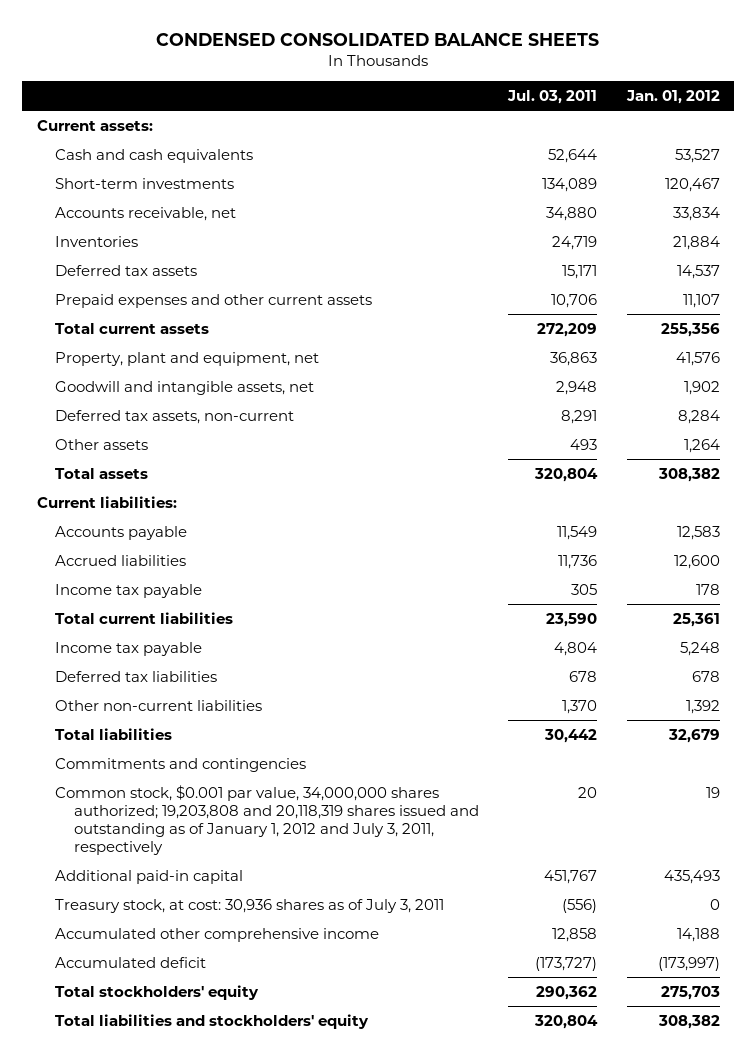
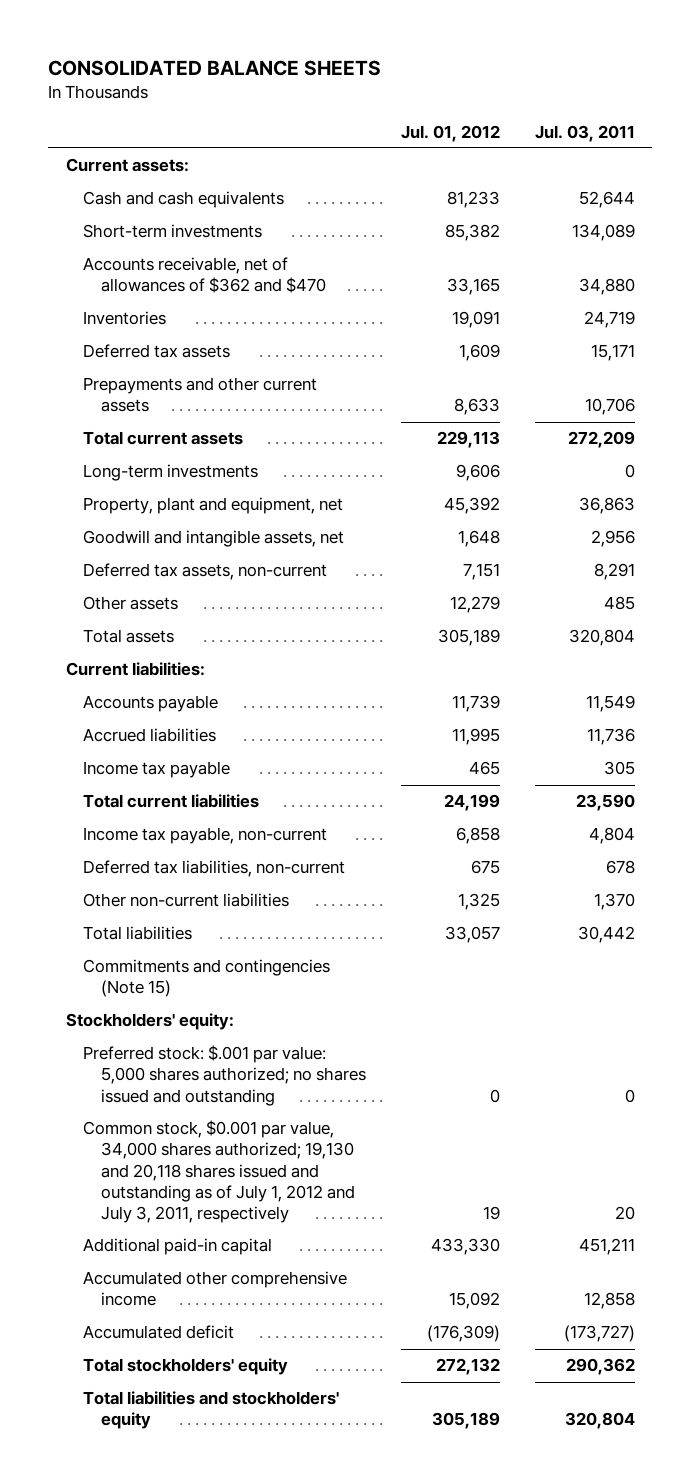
[156,32,600,46] CONDENSED CONSOLIDATED BALANCE SHEETS -> [48,59,382,76] CONSOLIDATED BALANCE SHEETS
[625,90,720,105] Jan. 01, 2012 -> none
none -> [400,124,500,142] Jul. 01, 2012
[55,206,237,221] Accounts receivable, net -> [83,257,326,294] Accounts receivable, net of allowances of $362 and $470
[55,293,373,308] Prepaid expenses and other current assets -> [83,377,318,413] Prepayments and other current assets
none -> [83,464,259,482] Long-term investments
[556,380,598,395] 2,948 -> [590,530,635,548] 2,956
[570,438,598,450] 493 -> [603,596,635,611] 485
[55,641,203,656] Income tax payable -> [83,827,328,845] Income tax payable, non-current
[55,670,218,682] Deferred tax liabilities -> [83,860,346,878] Deferred tax liabilities, non-current
[55,898,445,913] Treasury stock, at cost: 30,936 shares as of July 3, 2011 -> none
[55,757,307,772] Commitments and contingencies -> [83,959,331,998] Commitments and contingencies (Note 15)
none -> [65,1013,234,1031] Stockholders' equity:
none -> [83,1045,366,1106] Preferred stock: $.001 par value: 5,000 shares authorized; no shares issued and outstanding
[55,784,480,855] Common stock, $0.001 par value, 34,000,000 shares authorized; 19,203,808 and 20,118,319 shares issued and outstanding as of January 1, 2012 and July 3, 2011, respectively -> [83,1120,355,1223] Common stock, $0.001 par value, 34,000 shares authorized; 19,130 and 20,118 shares issued and outstanding as of July 1, 2012 and July 3, 2011, respectively
[544,869,598,884] 451,767 -> [578,1238,635,1256] 451,211

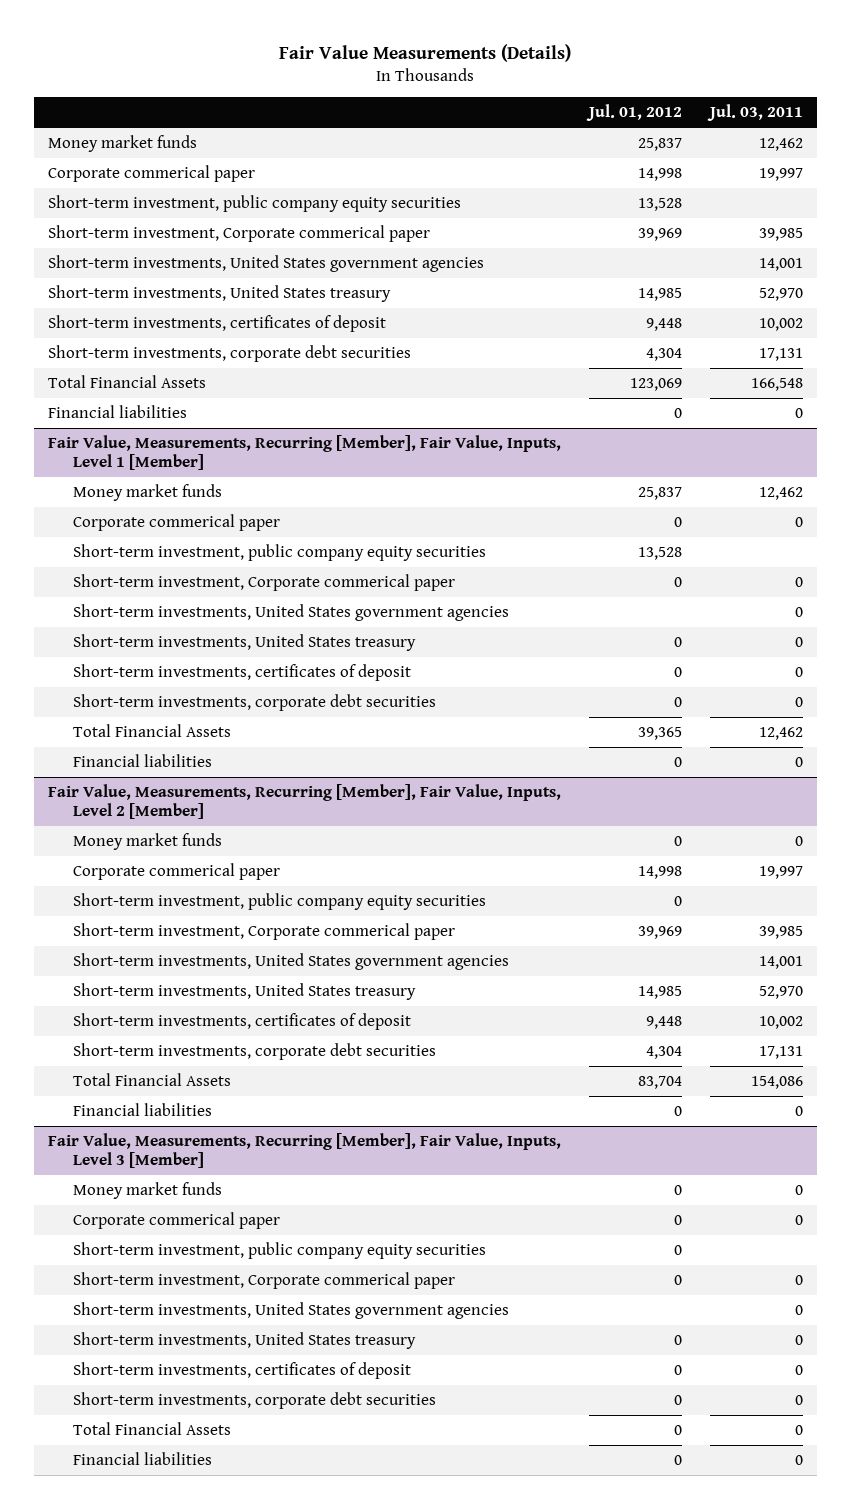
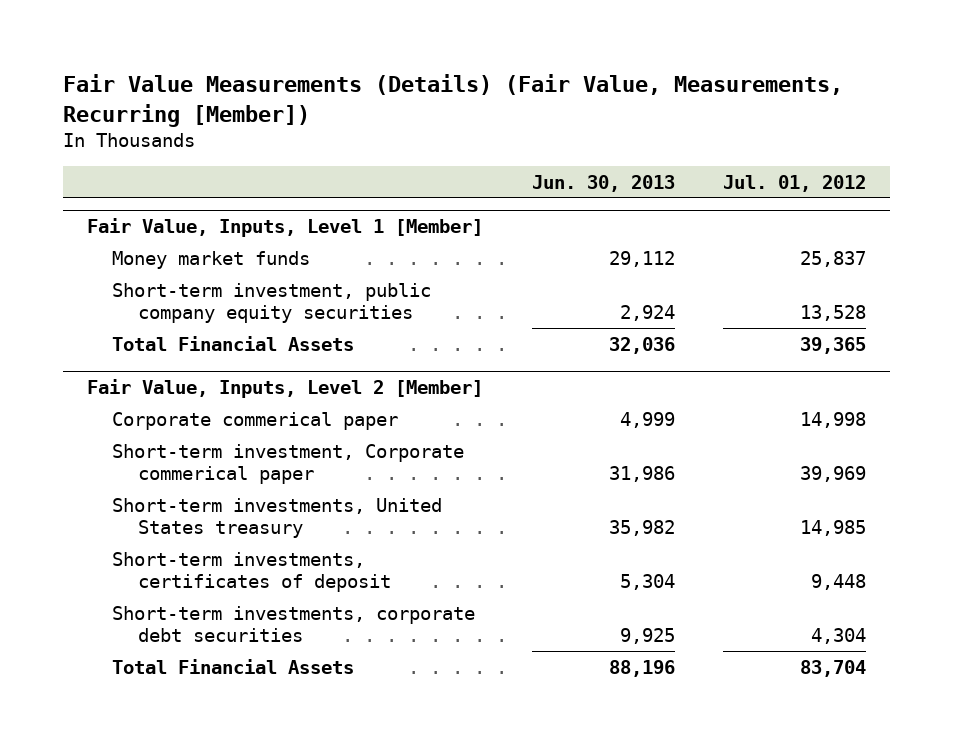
[279,43,572,62] Fair Value Measurements (Details) -> [63,74,844,127] Fair Value Measurements (Details) (Fair Value, Measurements, Recurring [Member])
[706,104,803,122] Jul. 03, 2011 -> none
none -> [531,174,675,192] Jun. 30, 2013
[47,135,197,153] Money market funds -> none
[47,165,255,183] Corporate commerical paper -> none
[47,195,461,213] Short-term investment, public company equity securities -> none
[47,225,430,243] Short-term investment, Corporate commerical paper -> none
[47,255,484,273] Short-term investments, United States government agencies -> none
[47,285,391,303] Short-term investments, United States treasury -> none
[47,315,386,333] Short-term investments, certificates of deposit -> none
[47,345,411,363] Short-term investments, corporate debt securities -> none
[47,375,206,389] Total Financial Assets -> none
[47,405,187,419] Financial liabilities -> none
[47,435,561,471] Fair Value, Measurements, Recurring [Member], Fair Value, Inputs, Level 1 [Member] -> [87,217,484,237] Fair Value, Inputs, Level 1 [Member]
[72,514,280,532] Corporate commerical paper -> none
[72,574,455,592] Short-term investment, Corporate commerical paper -> none
[72,604,509,622] Short-term investments, United States government agencies -> none
[72,634,416,652] Short-term investments, United States treasury -> none
[72,664,411,682] Short-term investments, certificates of deposit -> none
[72,694,436,712] Short-term investments, corporate debt securities -> none
[72,754,212,768] Financial liabilities -> none
[72,833,222,851] Money market funds -> none
[47,784,561,820] Fair Value, Measurements, Recurring [Member], Fair Value, Inputs, Level 2 [Member] -> [87,378,484,398] Fair Value, Inputs, Level 2 [Member]
[72,893,486,911] Short-term investment, public company equity securities -> none
[72,953,509,971] Short-term investments, United States government agencies -> none
[72,1103,212,1117] Financial liabilities -> none
[47,1133,561,1169] Fair Value, Measurements, Recurring [Member], Fair Value, Inputs, Level 3 [Member] -> none
[72,1182,222,1200] Money market funds -> none
[72,1212,280,1230] Corporate commerical paper -> none
[72,1242,486,1260] Short-term investment, public company equity securities -> none
[72,1272,455,1290] Short-term investment, Corporate commerical paper -> none
[72,1302,509,1320] Short-term investments, United States government agencies -> none
[72,1332,416,1350] Short-term investments, United States treasury -> none
[72,1362,411,1380] Short-term investments, certificates of deposit -> none
[72,1392,436,1410] Short-term investments, corporate debt securities -> none
[72,1422,231,1436] Total Financial Assets -> none
[72,1452,212,1466] Financial liabilities -> none

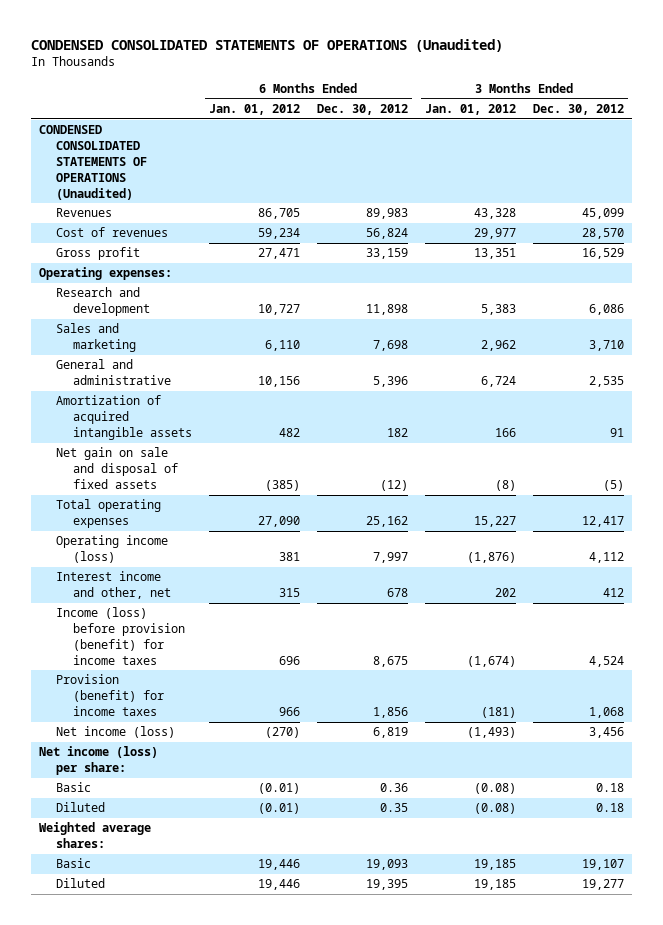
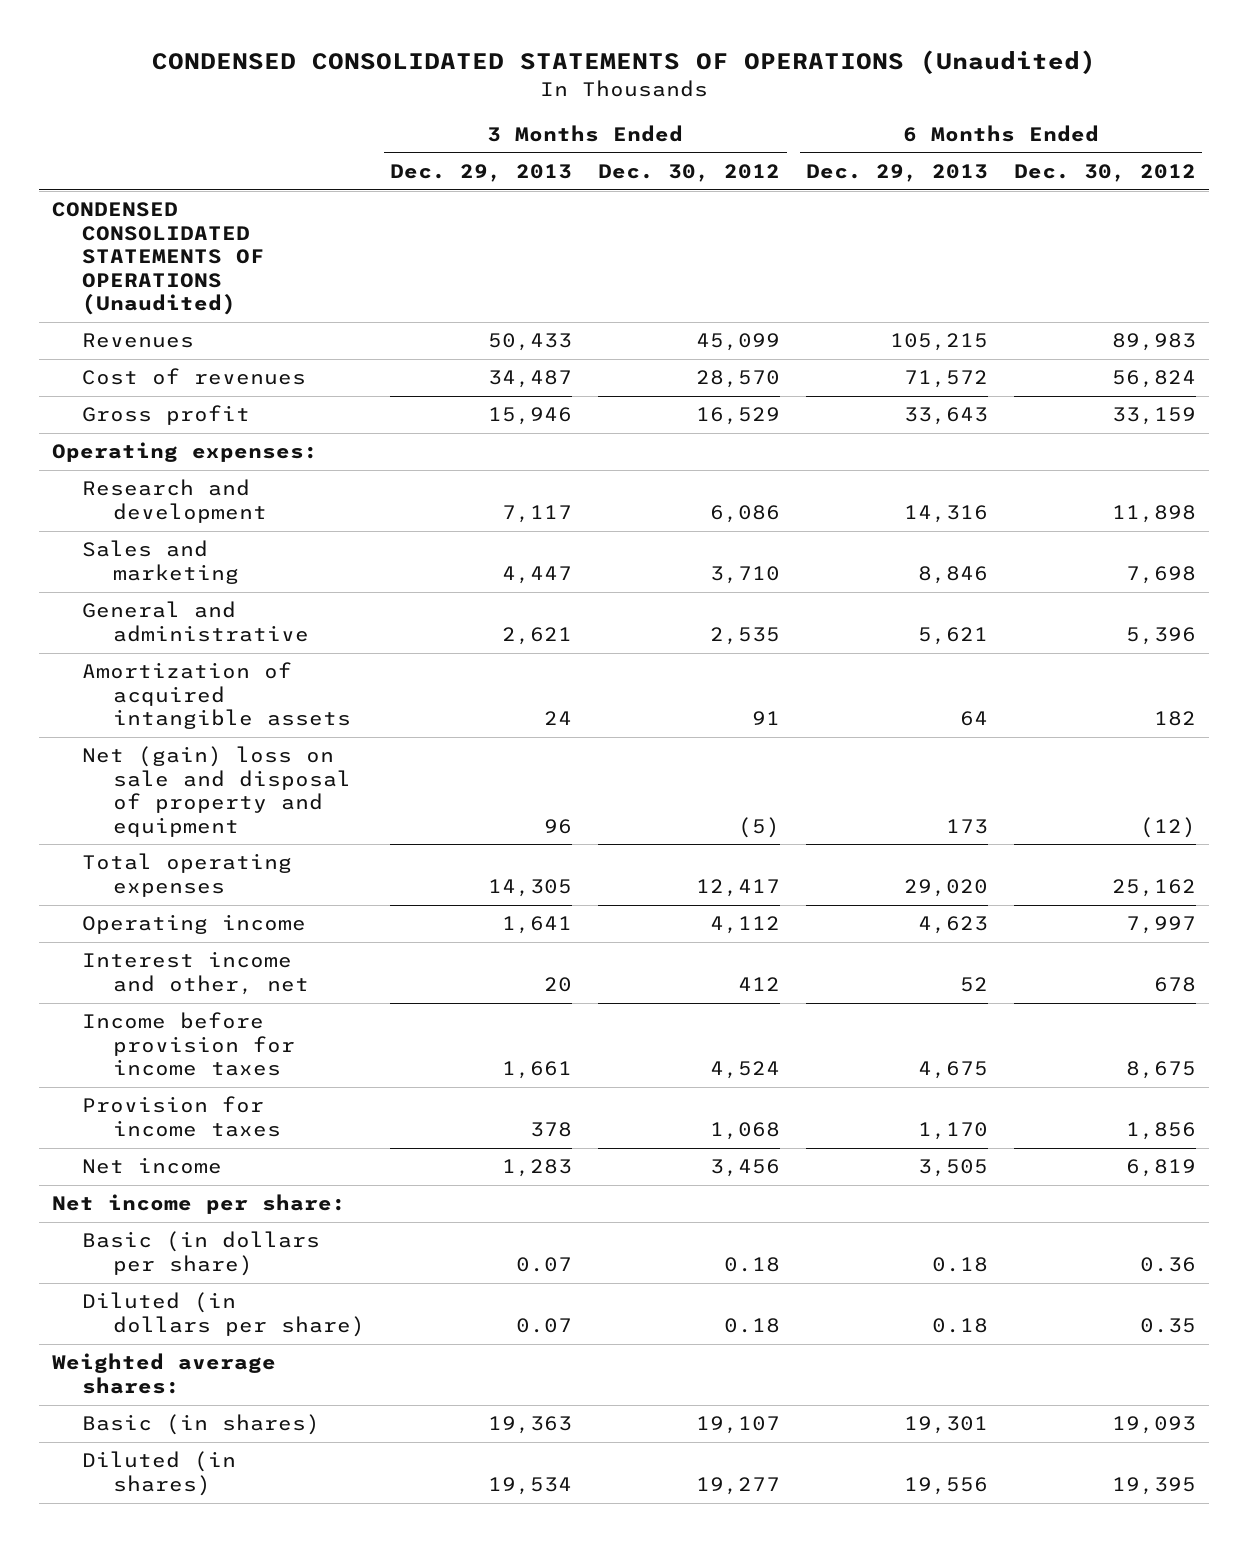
[209,104,301,116] Jan. 01, 2012 -> none
[424,104,516,116] Jan. 01, 2012 -> none
none -> [390,163,573,182] Dec. 29, 2013
none -> [806,163,989,182] Dec. 29, 2013
[56,447,179,490] Net gain on sale and disposal of fixed assets -> [82,746,351,837] Net (gain) loss on sale and disposal of property and equipment
[56,535,169,564] Operating income (loss) -> [82,914,307,935] Operating income
[56,607,186,665] Income (loss) before provision (benefit) for income taxes -> [82,1012,295,1077] Income before provision for income taxes
[56,674,165,717] Provision (benefit) for income taxes -> [82,1096,281,1137] Provision for income taxes
[56,726,176,739] Net income (loss) -> [82,1157,223,1175] Net income
[39,746,159,776] Net income (loss) per share: -> [52,1194,347,1215] Net income per share:
[56,782,92,793] Basic -> [82,1231,321,1276] Basic (in dollars per share)
[56,802,106,813] Diluted -> [82,1292,365,1337] Diluted (in dollars per share)
[56,858,92,869] Basic -> [82,1414,321,1436] Basic (in shares)
[56,878,106,889] Diluted -> [82,1451,237,1496] Diluted (in shares)

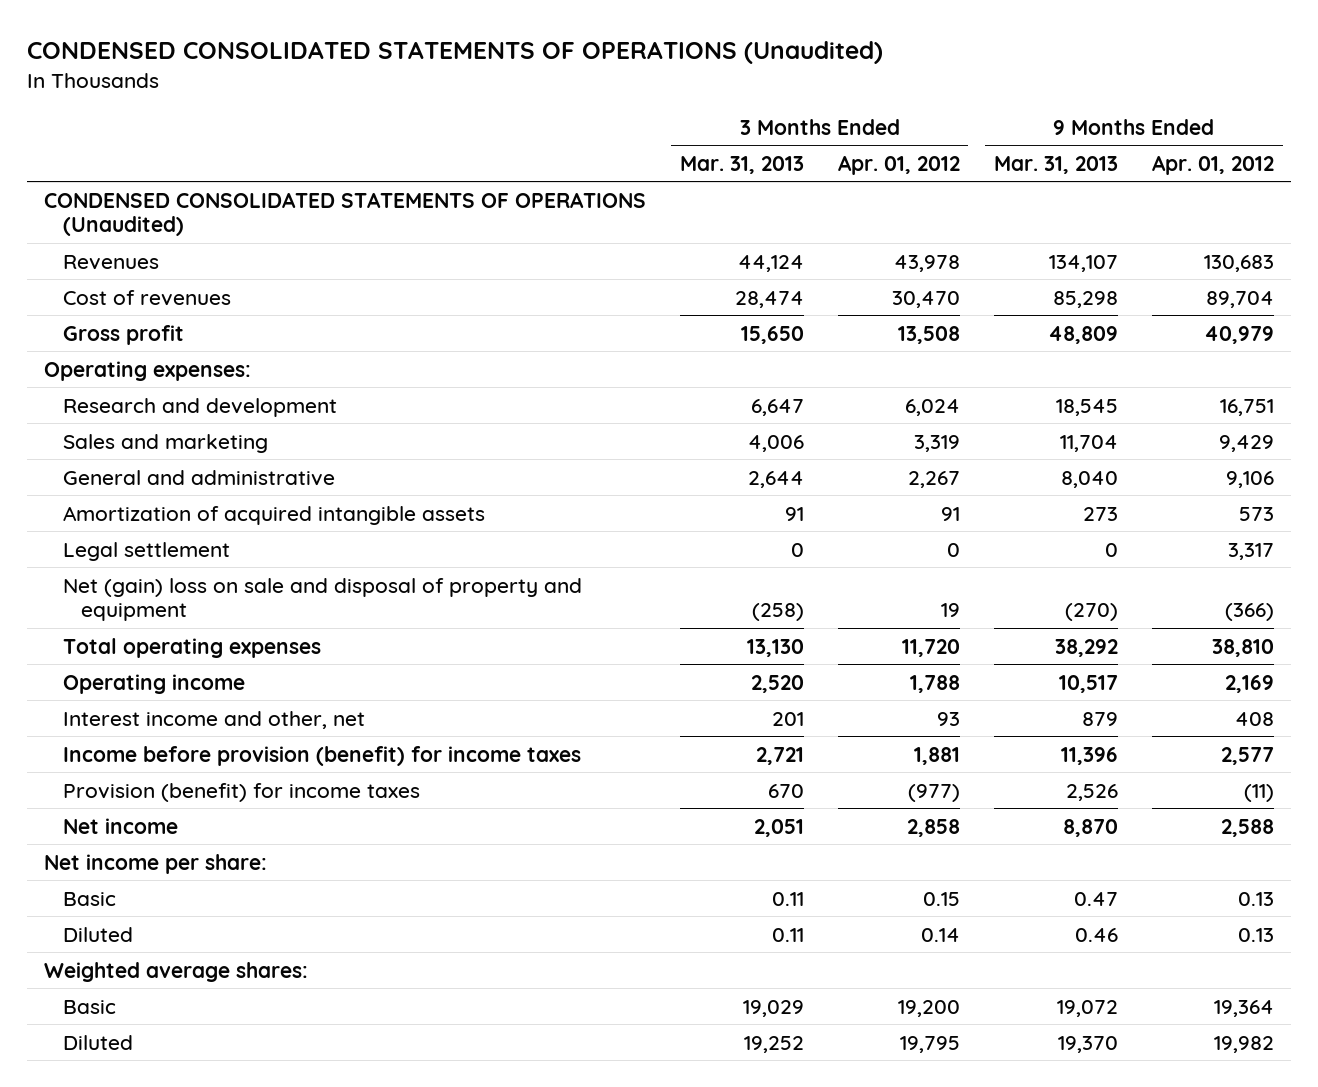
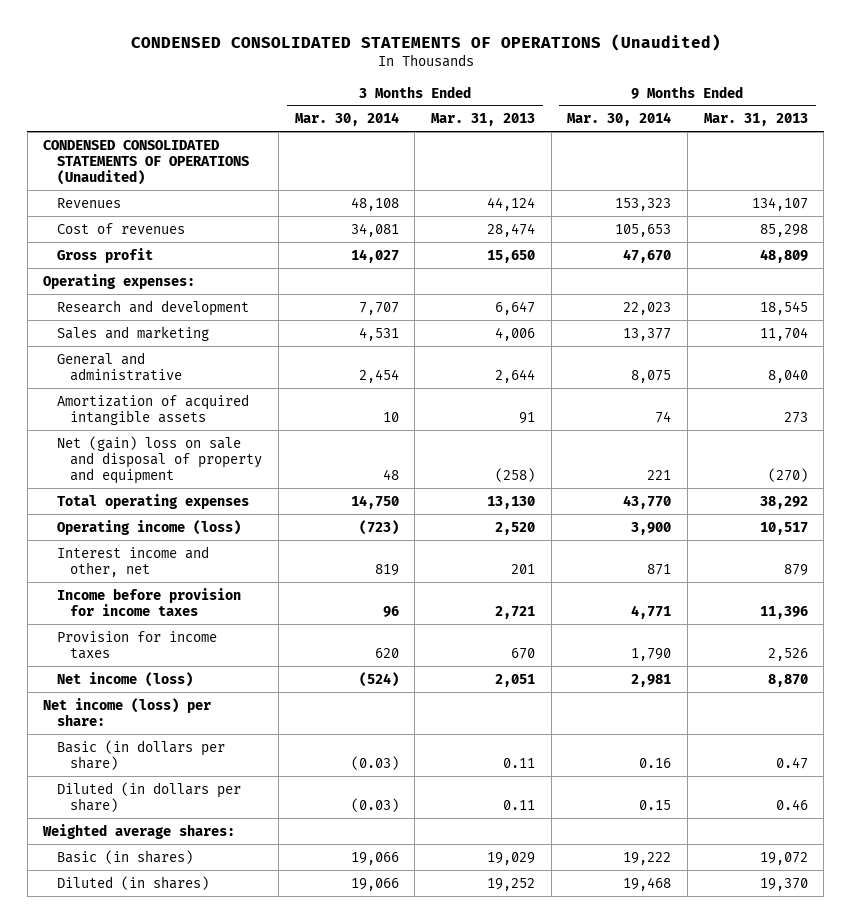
[837,154,960,175] Apr. 01, 2012 -> none
[1152,154,1275,175] Apr. 01, 2012 -> none
none -> [294,112,399,127] Mar. 30, 2014
none -> [567,112,672,127] Mar. 30, 2014
[62,541,230,561] Legal settlement -> none
[62,673,245,694] Operating income -> [56,519,241,535] Operating income (loss)
[62,745,581,766] Income before provision (benefit) for income taxes -> [56,587,241,616] Income before provision for income taxes
[62,782,420,802] Provision (benefit) for income taxes -> [56,630,217,659] Provision for income taxes
[62,817,178,834] Net income -> [56,671,193,687] Net income (loss)
[43,853,267,874] Net income per share: -> [43,697,212,726] Net income (loss) per share:
[62,891,116,906] Basic -> [56,739,225,770] Basic (in dollars per share)
[62,926,133,942] Diluted -> [56,781,241,812] Diluted (in dollars per share)
[62,999,116,1014] Basic -> [56,849,193,864] Basic (in shares)
[62,1034,133,1050] Diluted -> [56,875,209,890] Diluted (in shares)

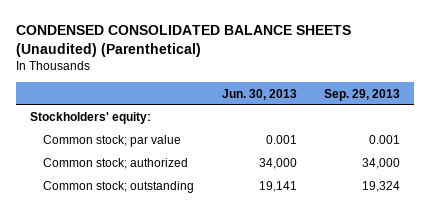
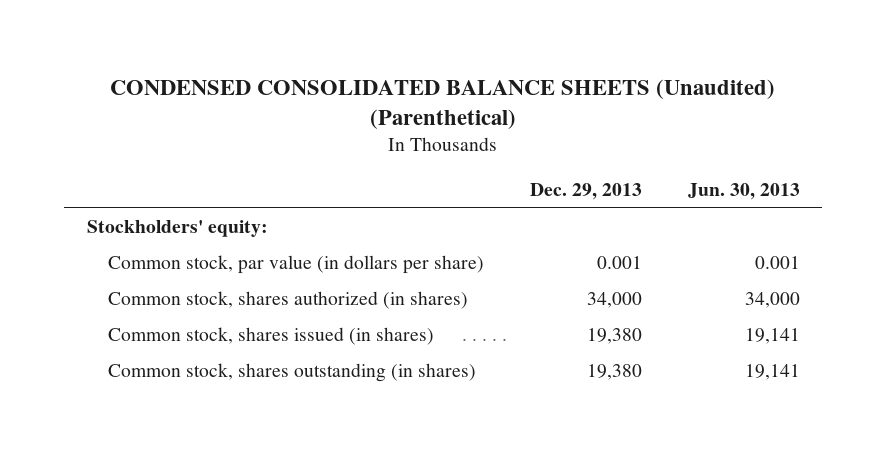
[324,88,401,101] Sep. 29, 2013 -> none
none -> [529,182,642,200] Dec. 29, 2013
[43,135,182,148] Common stock; par value -> [108,254,485,274] Common stock, par value (in dollars per share)
[43,158,189,170] Common stock; authorized -> [108,290,469,309] Common stock, shares authorized (in shares)
none -> [108,326,435,345] Common stock, shares issued (in shares)
[43,181,195,194] Common stock; outstanding -> [108,362,477,382] Common stock, shares outstanding (in shares)

